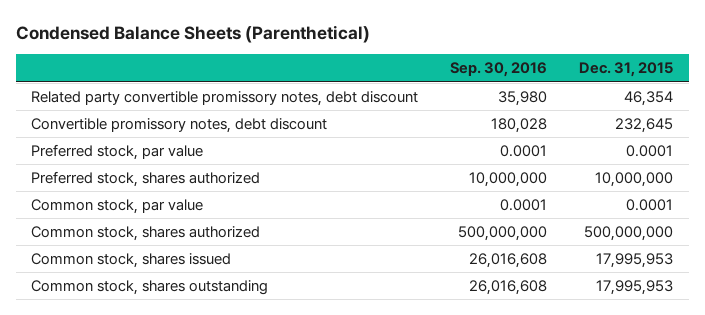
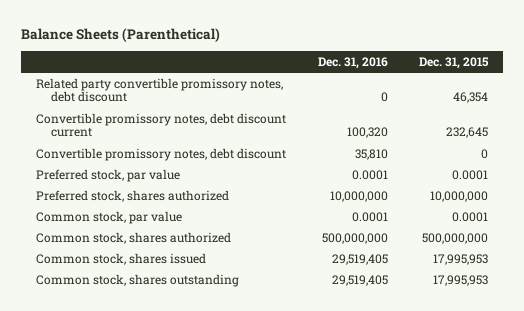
[15,25,370,44] Condensed Balance Sheets (Parenthetical) -> [20,28,220,43] Balance Sheets (Parenthetical)
[450,62,548,78] Sep. 30, 2016 -> none
none -> [317,56,388,69] Dec. 31, 2016
none -> [36,112,287,138] Convertible promissory notes, debt discount current
[615,118,674,134] 232,645 -> [480,148,488,159] 0

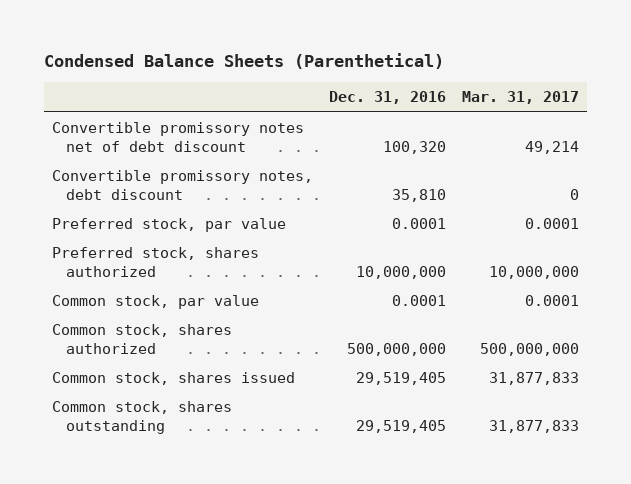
[20,28,220,43] Balance Sheets (Parenthetical) -> [44,53,445,70] Condensed Balance Sheets (Parenthetical)
[418,56,489,69] Dec. 31, 2015 -> none
none -> [461,91,579,105] Mar. 31, 2017
[36,112,287,138] Convertible promissory notes, debt discount current -> none
[36,77,284,103] Related party convertible promissory notes, debt discount -> [52,122,305,152] Convertible promissory notes net of debt discount
[380,92,388,103] 0 -> [383,140,447,154] 100,320

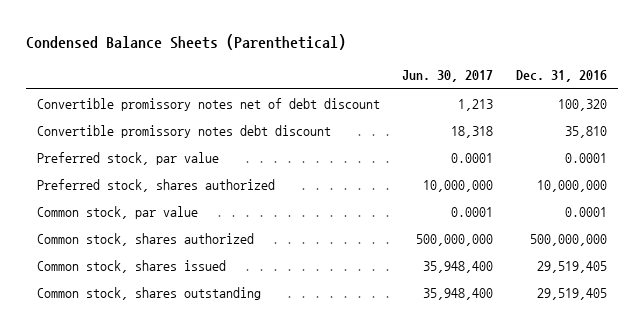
[461,91,579,105] Mar. 31, 2017 -> none
none -> [402,70,494,83] Jun. 30, 2017
[52,170,314,200] Convertible promissory notes, debt discount -> [36,125,331,139] Convertible promissory notes debt discount

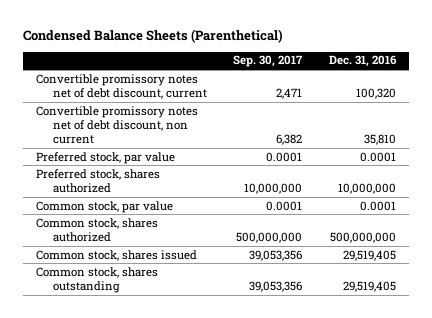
[402,70,494,83] Jun. 30, 2017 -> none
none -> [233,55,304,68] Sep. 30, 2017
[36,98,380,112] Convertible promissory notes net of debt discount -> [36,73,208,99] Convertible promissory notes net of debt discount, current
[36,125,331,139] Convertible promissory notes debt discount -> [36,105,199,145] Convertible promissory notes net of debt discount, non current

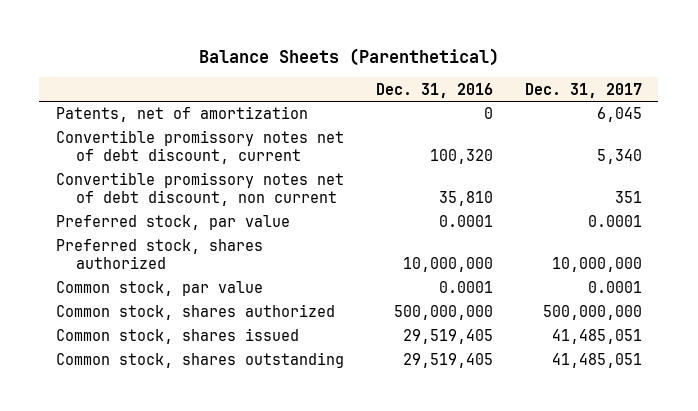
[22,29,283,44] Condensed Balance Sheets (Parenthetical) -> [198,47,499,66] Balance Sheets (Parenthetical)
[233,55,304,68] Sep. 30, 2017 -> none
none -> [525,82,643,98] Dec. 31, 2017
none -> [55,106,308,123] Patents, net of amortization

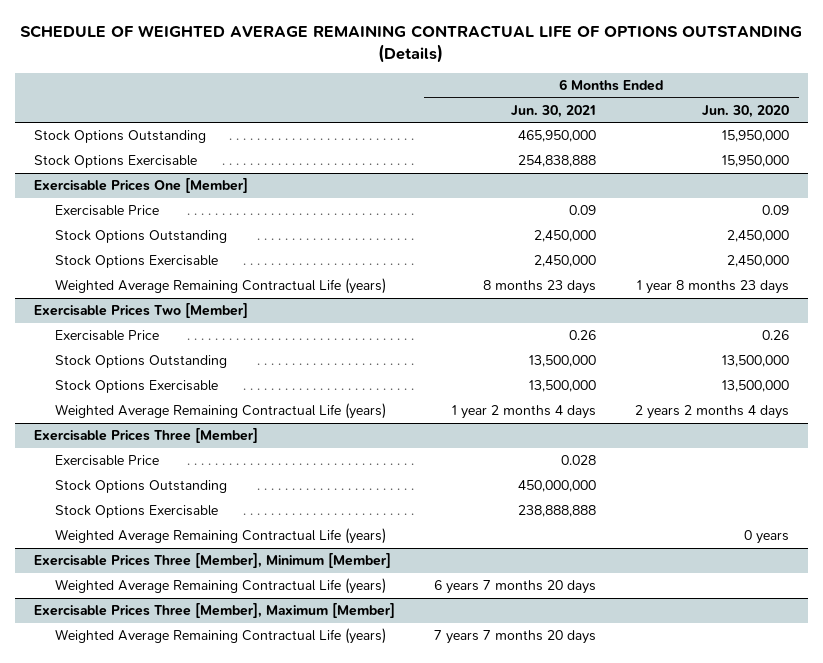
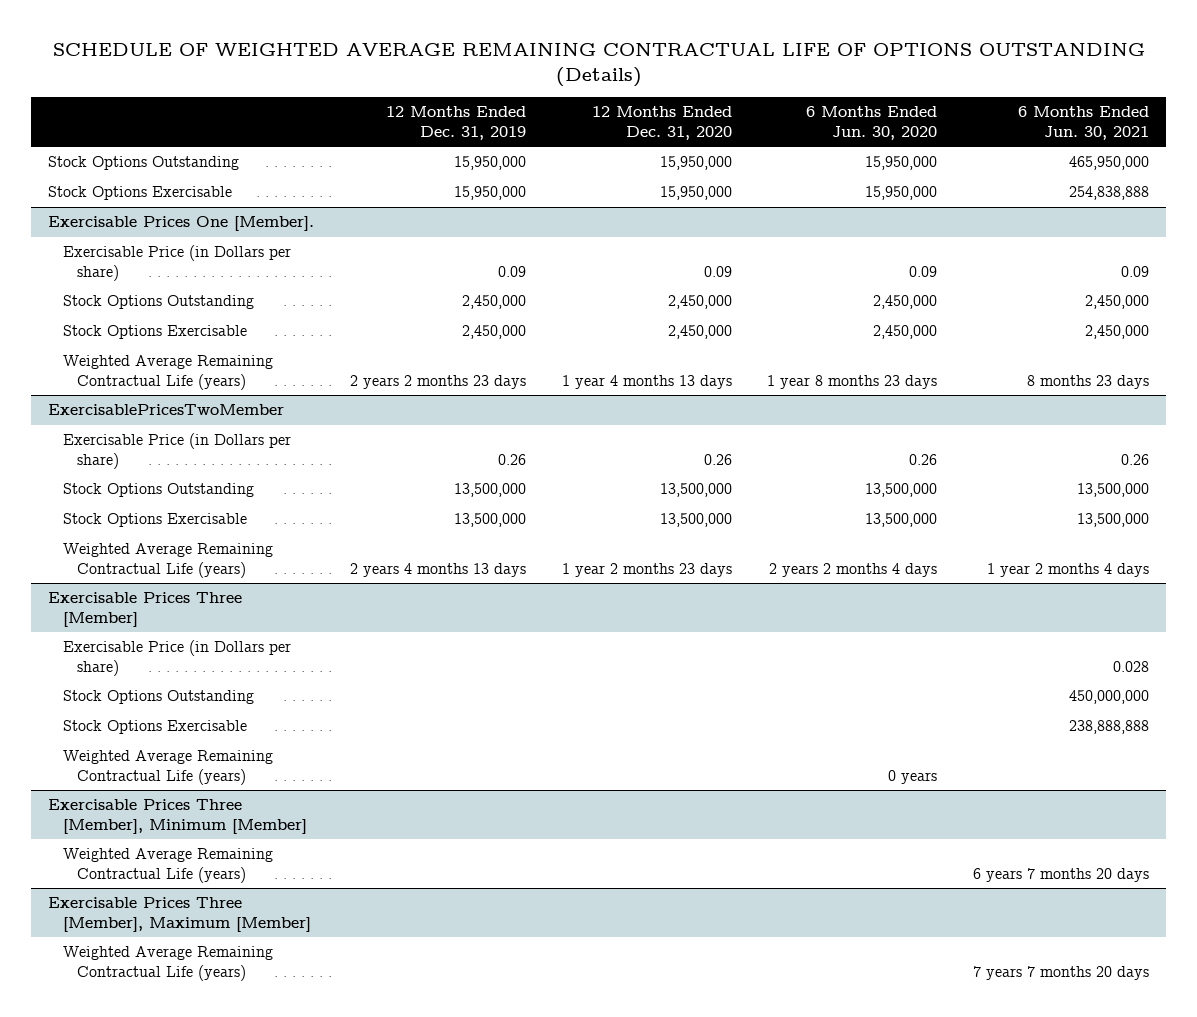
none -> [385,106,526,141] 12 Months Ended Dec. 31, 2019
none -> [591,106,732,141] 12 Months Ended Dec. 31, 2020
[34,178,249,194] Exercisable Prices One [Member] -> [48,216,315,232] Exercisable Prices One [Member].
[55,205,160,217] Exercisable Price -> [62,245,291,282] Exercisable Price (in Dollars per share)
[34,303,249,319] Exercisable Prices Two [Member] -> [48,404,285,416] ExercisablePricesTwoMember
[55,330,160,342] Exercisable Price -> [62,433,291,470] Exercisable Price (in Dollars per share)
[55,455,160,467] Exercisable Price -> [62,640,291,677] Exercisable Price (in Dollars per share)

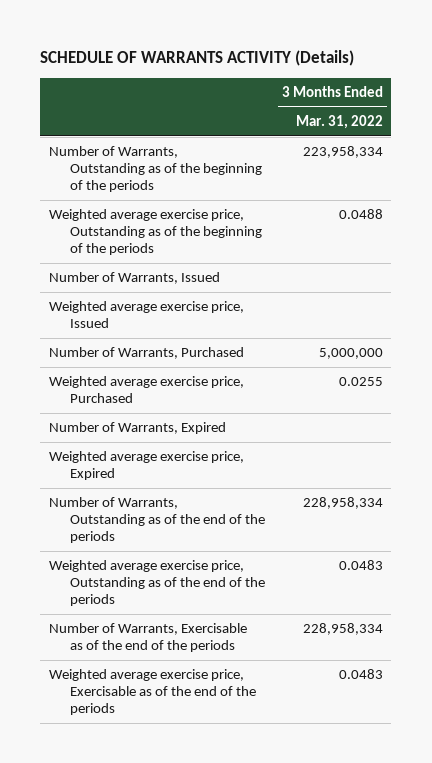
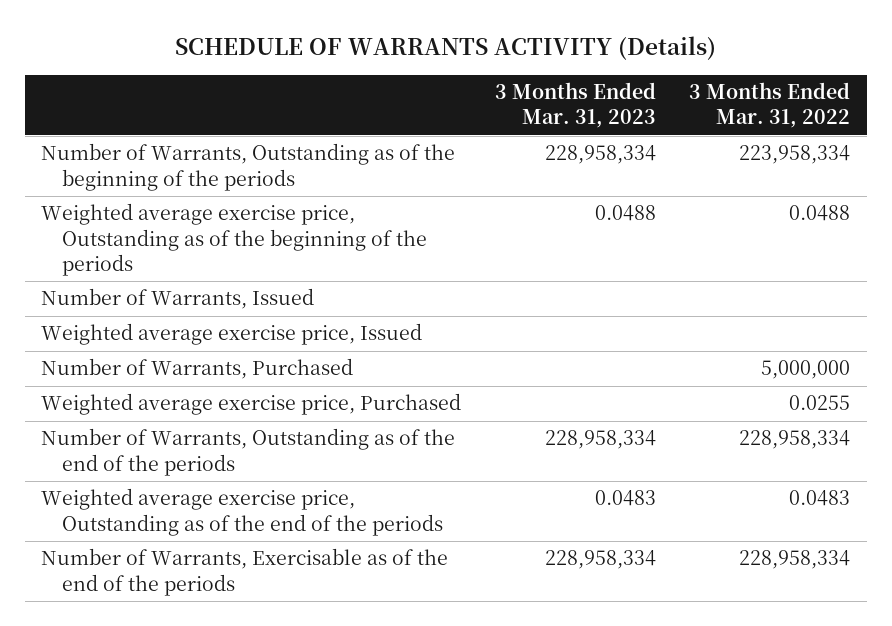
none -> [494,81,656,129] 3 Months Ended Mar. 31, 2023
[48,422,226,435] Number of Warrants, Expired -> none
[48,451,244,481] Weighted average exercise price, Expired -> none
[48,669,257,716] Weighted average exercise price, Exercisable as of the end of the periods -> none

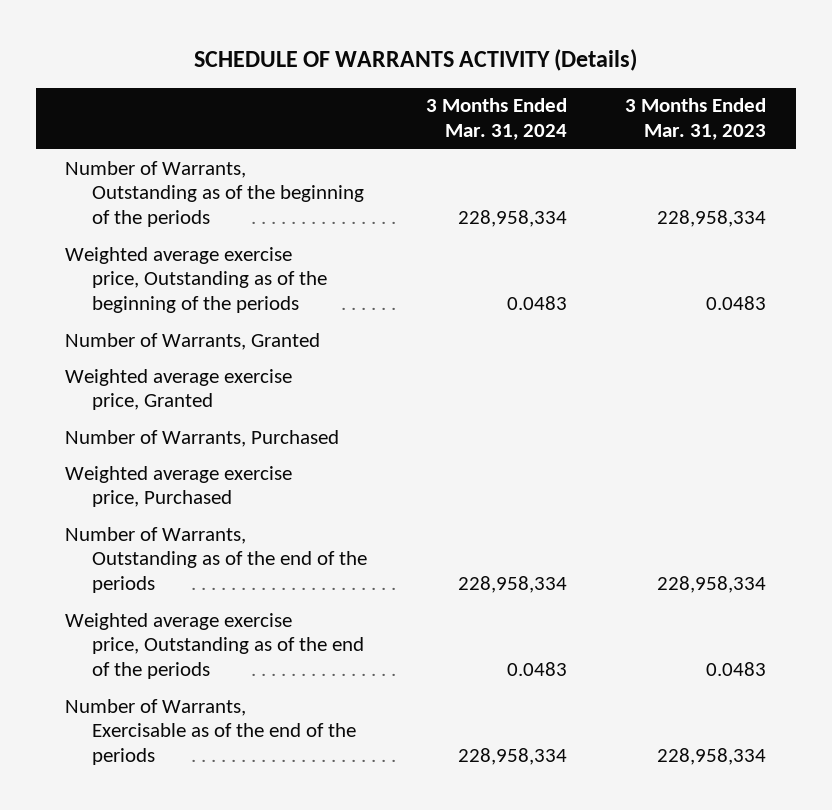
[689,81,851,129] 3 Months Ended Mar. 31, 2022 -> none
none -> [425,98,567,141] 3 Months Ended Mar. 31, 2024
[594,205,656,222] 0.0488 -> [706,296,767,311] 0.0483
[41,288,315,310] Number of Warrants, Issued -> [65,332,321,350] Number of Warrants, Granted
[41,323,423,346] Weighted average exercise price, Issued -> [65,368,293,411] Weighted average exercise price, Granted

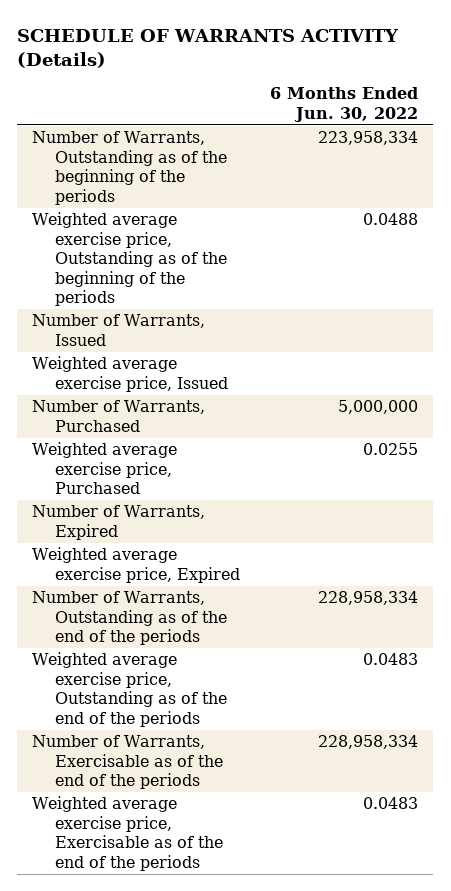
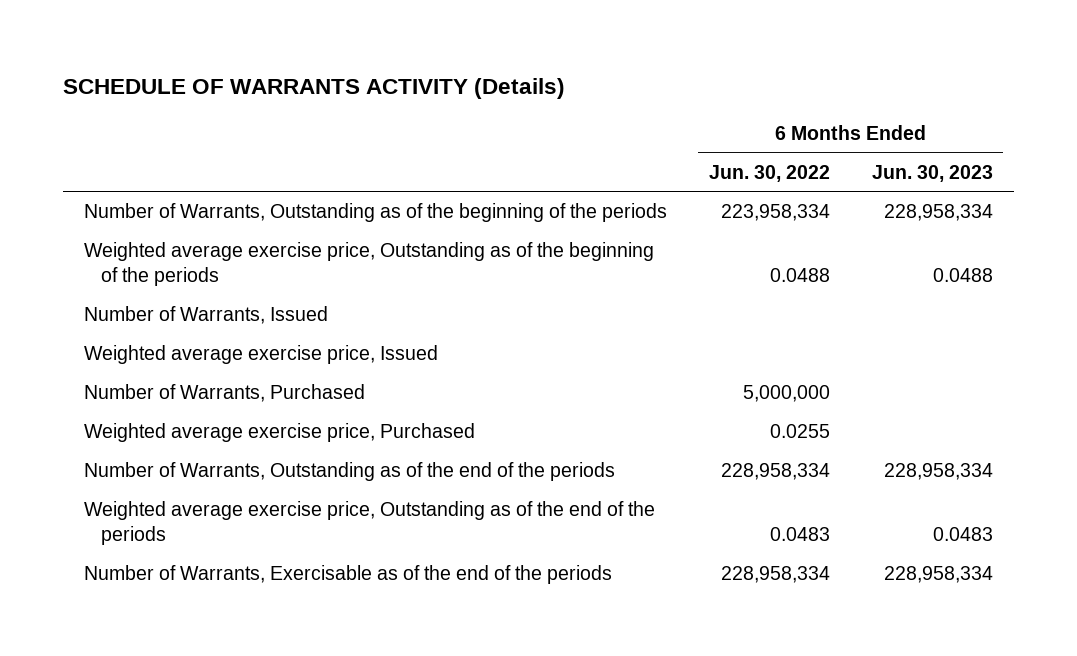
none -> [871,164,993,182] Jun. 30, 2023
[32,505,206,540] Number of Warrants, Expired -> none
[32,547,241,583] Weighted average exercise price, Expired -> none
[32,796,224,871] Weighted average exercise price, Exercisable as of the end of the periods -> none

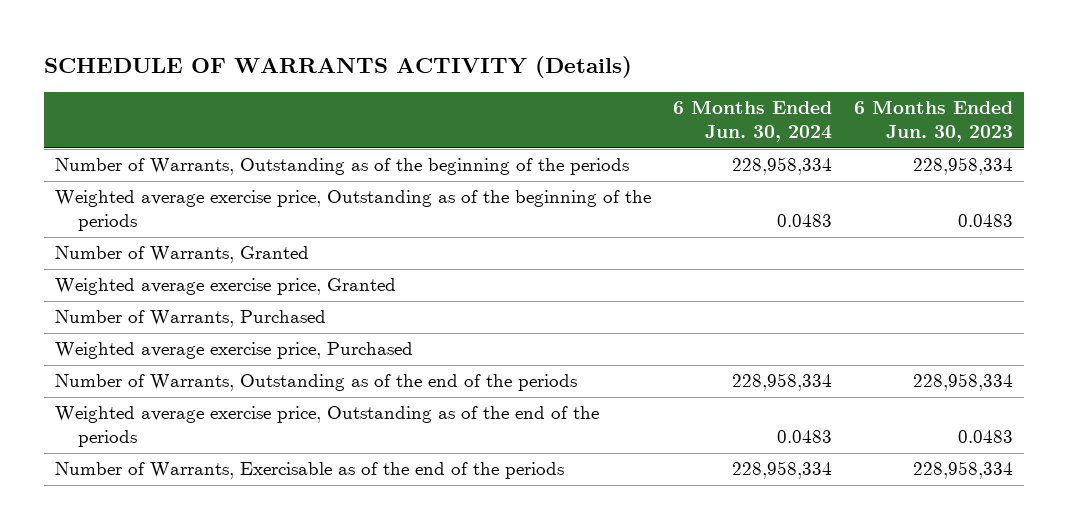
[708,164,830,182] Jun. 30, 2022 -> none
none -> [672,100,832,143] 6 Months Ended Jun. 30, 2024
[932,268,993,283] 0.0488 -> [957,214,1013,228] 0.0483
[84,306,329,325] Number of Warrants, Issued -> [55,246,310,264] Number of Warrants, Granted
[84,345,439,365] Weighted average exercise price, Issued -> [55,278,397,296] Weighted average exercise price, Granted

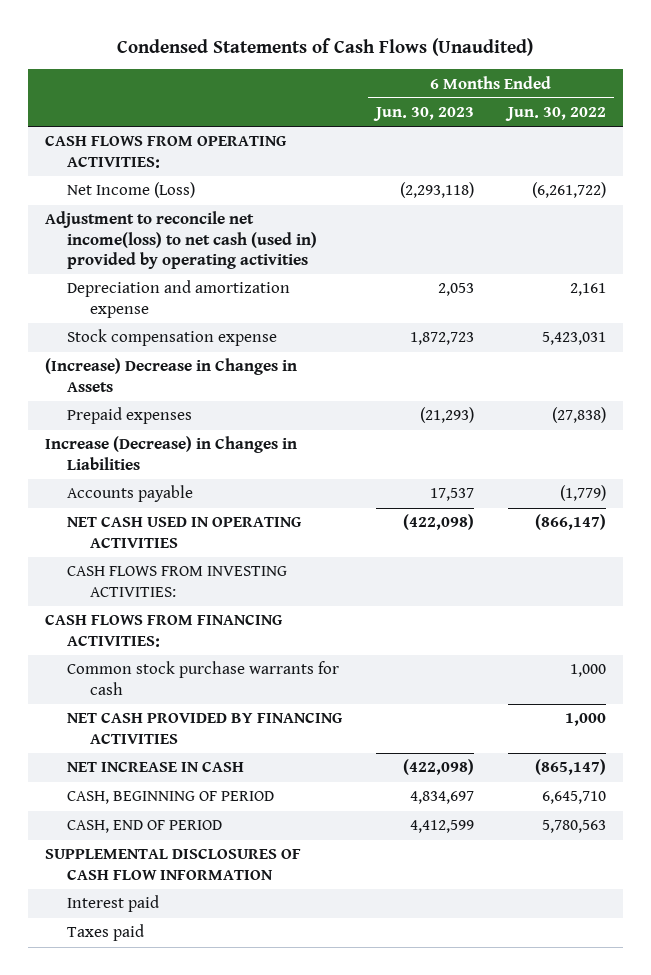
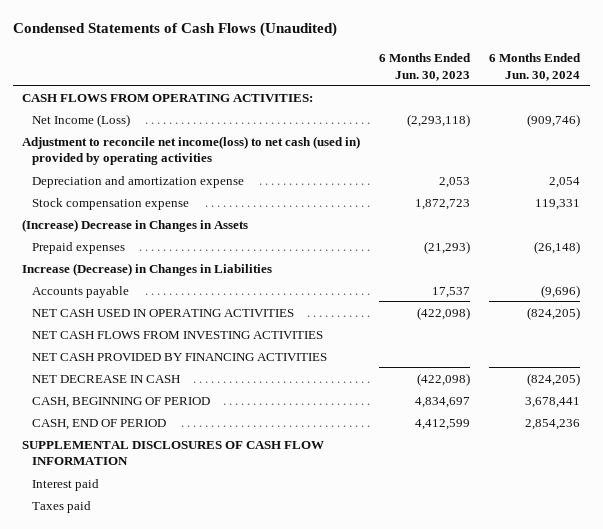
[504,107,606,122] Jun. 30, 2022 -> none
none -> [489,53,582,81] 6 Months Ended Jun. 30, 2024
[44,614,282,647] CASH FLOWS FROM FINANCING ACTIVITIES: -> none
[67,661,340,695] Common stock purchase warrants for cash -> none
[67,566,288,597] CASH FLOWS FROM INVESTING ACTIVITIES: -> [31,330,323,339] NET CASH FLOWS FROM INVESTING ACTIVITIES
[67,761,245,773] NET INCREASE IN CASH -> [31,374,180,383] NET DECREASE IN CASH

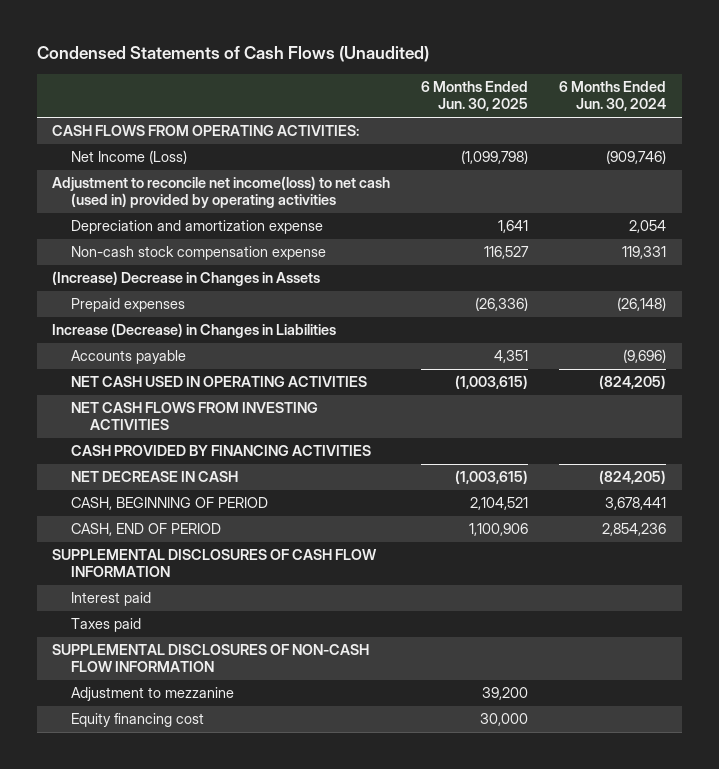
[379,53,472,81] 6 Months Ended Jun. 30, 2023 -> none
none -> [421,81,529,112] 6 Months Ended Jun. 30, 2025
[31,197,189,210] Stock compensation expense -> [71,246,327,261] Non-cash stock compensation expense
[31,352,327,361] NET CASH PROVIDED BY FINANCING ACTIVITIES -> [71,445,372,457] CASH PROVIDED BY FINANCING ACTIVITIES
none -> [52,644,370,673] SUPPLEMENTAL DISCLOSURES OF NON-CASH FLOW INFORMATION
none -> [71,687,235,702] Adjustment to mezzanine
none -> [71,713,205,728] Equity financing cost

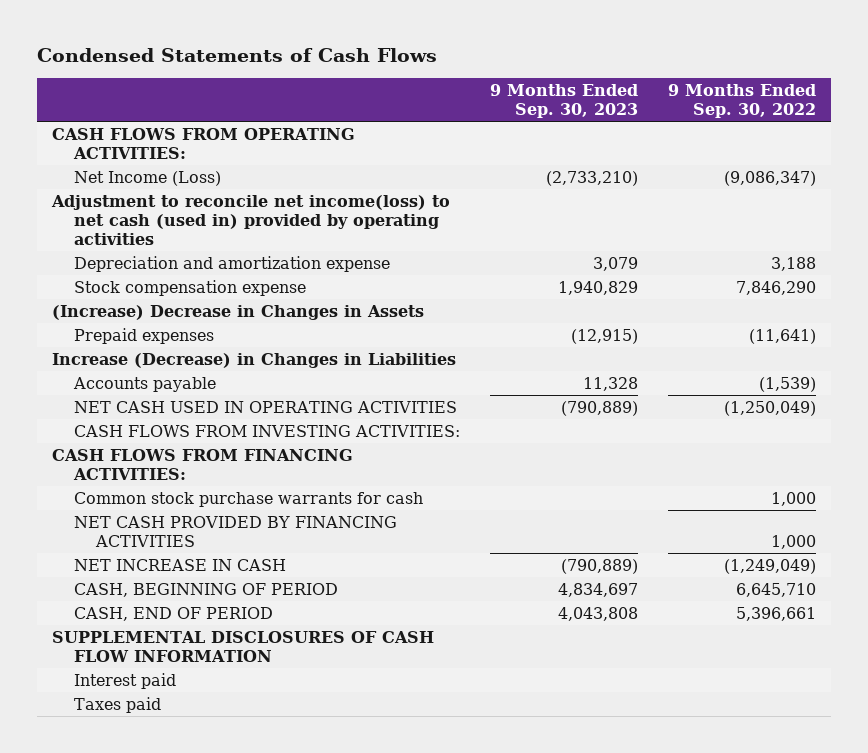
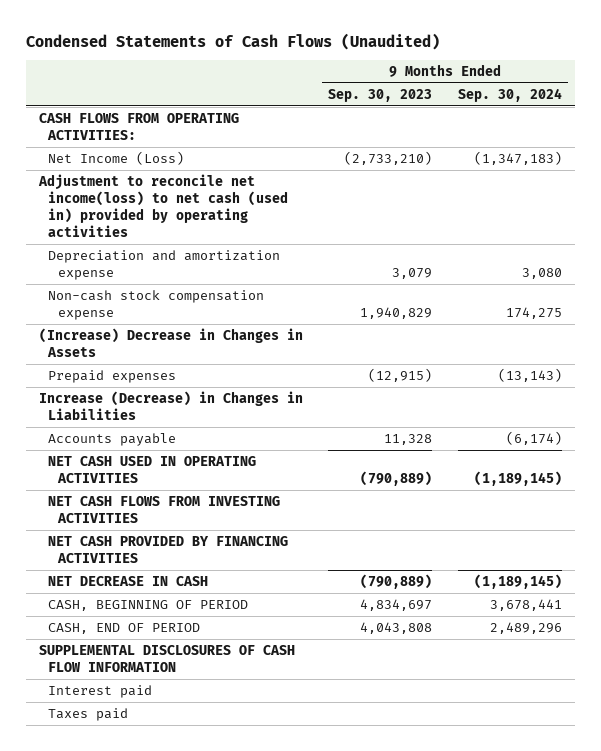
[37,48,438,63] Condensed Statements of Cash Flows -> [26,32,441,50] Condensed Statements of Cash Flows (Unaudited)
[667,84,816,119] 9 Months Ended Sep. 30, 2022 -> none
none -> [457,88,562,103] Sep. 30, 2024
[74,279,307,296] Stock compensation expense -> [48,290,265,321] Non-cash stock compensation expense
[52,448,354,480] CASH FLOWS FROM FINANCING ACTIVITIES: -> none
[74,491,424,507] Common stock purchase warrants for cash -> none
[74,424,461,437] CASH FLOWS FROM INVESTING ACTIVITIES: -> [48,496,281,524] NET CASH FLOWS FROM INVESTING ACTIVITIES
[74,558,287,571] NET INCREASE IN CASH -> [48,576,209,587] NET DECREASE IN CASH

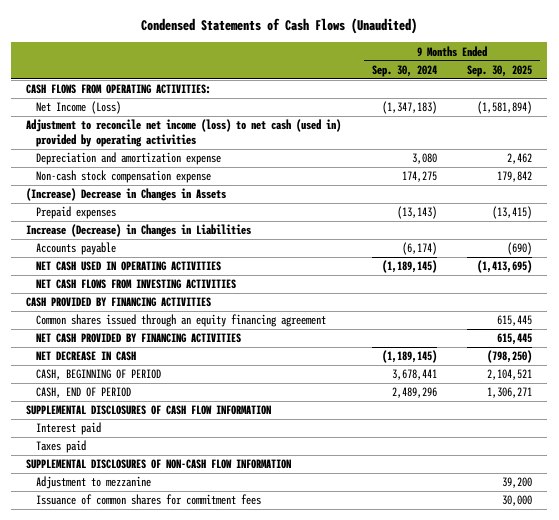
[328,89,433,103] Sep. 30, 2023 -> none
none -> [467,64,533,77] Sep. 30, 2025
[37,174,289,238] Adjustment to reconcile net income(loss) to net cash (used in) provided by operating activities -> [26,119,342,148] Adjustment to reconcile net income (loss) to net cash (used in) provided by operating activities
none -> [26,297,212,308] CASH PROVIDED BY FINANCING ACTIVITIES
none -> [35,314,326,328] Common shares issued through an equity financing agreement
none -> [26,459,292,470] SUPPLEMENTAL DISCLOSURES OF NON-CASH FLOW INFORMATION
none -> [35,476,151,490] Adjustment to mezzanine
none -> [35,494,261,506] Issuance of common shares for commitment fees

